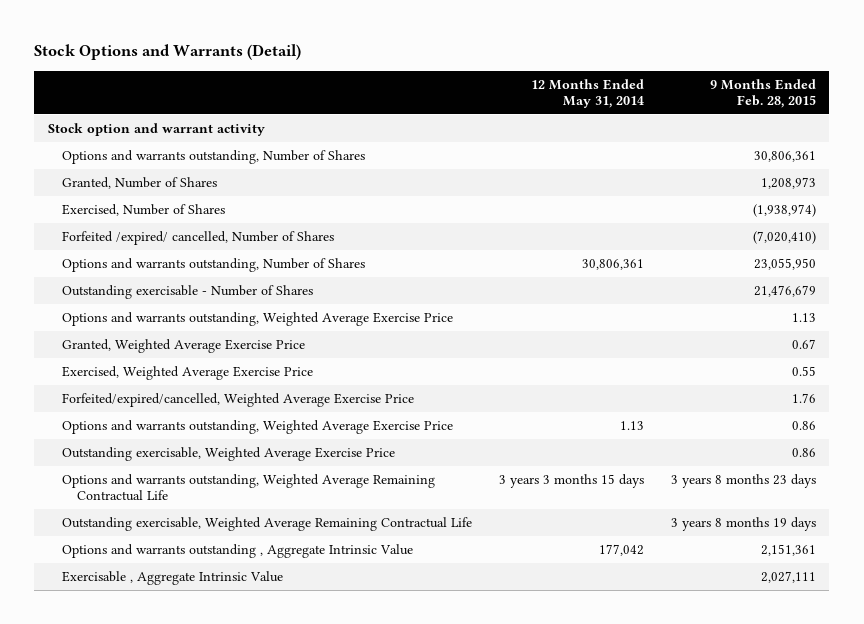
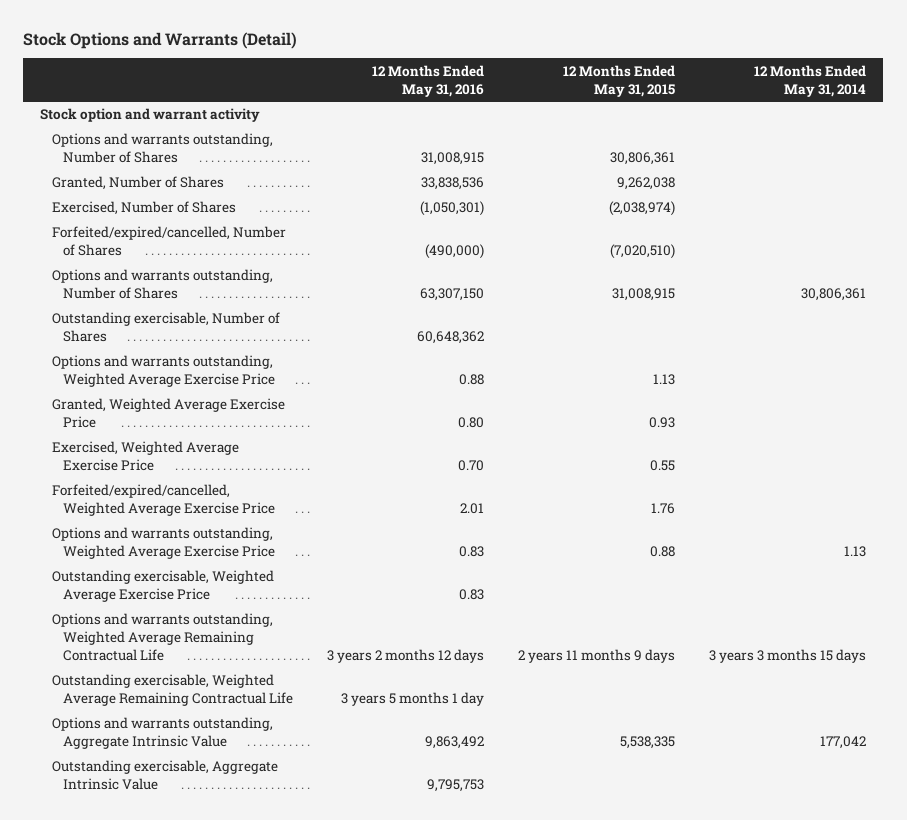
[709,78,816,109] 9 Months Ended Feb. 28, 2015 -> none
none -> [371,64,484,97] 12 Months Ended May 31, 2016
none -> [563,64,676,97] 12 Months Ended May 31, 2015
[62,230,335,245] Forfeited /expired/ cancelled, Number of Shares -> [51,226,286,257] Forfeited/expired/cancelled, Number of Shares
[62,284,314,299] Outstanding exercisable - Number of Shares -> [51,312,280,343] Outstanding exercisable, Number of Shares
[62,543,414,558] Options and warrants outstanding , Aggregate Intrinsic Value -> [51,717,273,750] Options and warrants outstanding, Aggregate Intrinsic Value
[62,570,284,585] Exercisable , Aggregate Intrinsic Value -> [51,760,278,791] Outstanding exercisable, Aggregate Intrinsic Value

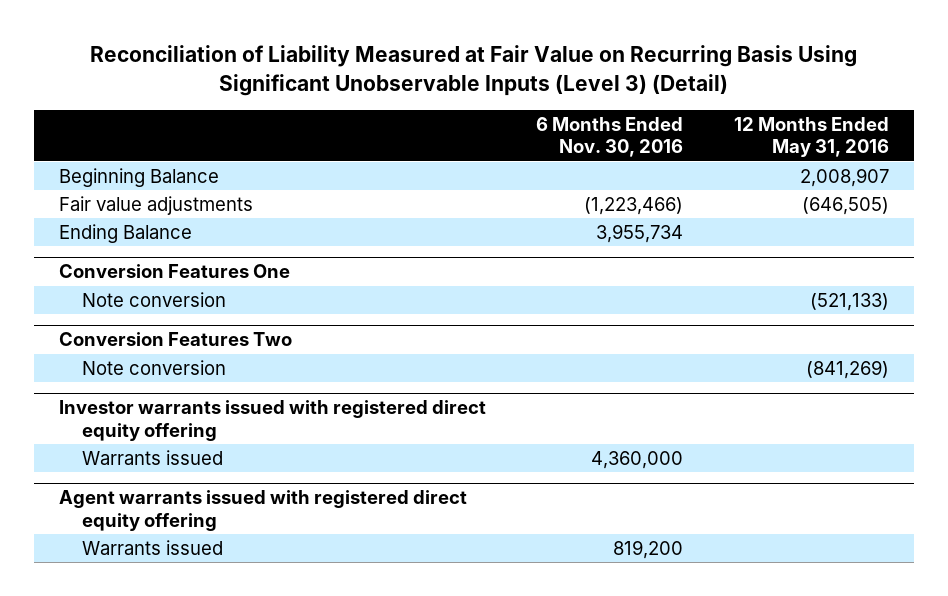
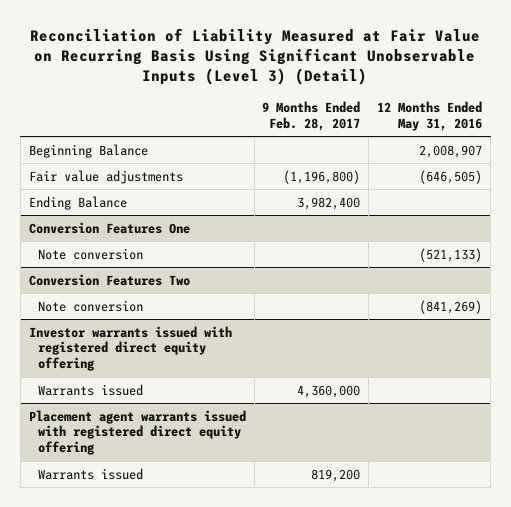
[536,116,684,158] 6 Months Ended Nov. 30, 2016 -> none
none -> [262,100,361,131] 9 Months Ended Feb. 28, 2017
[58,490,467,531] Agent warrants issued with registered direct equity offering -> [28,409,246,456] Placement agent warrants issued with registered direct equity offering

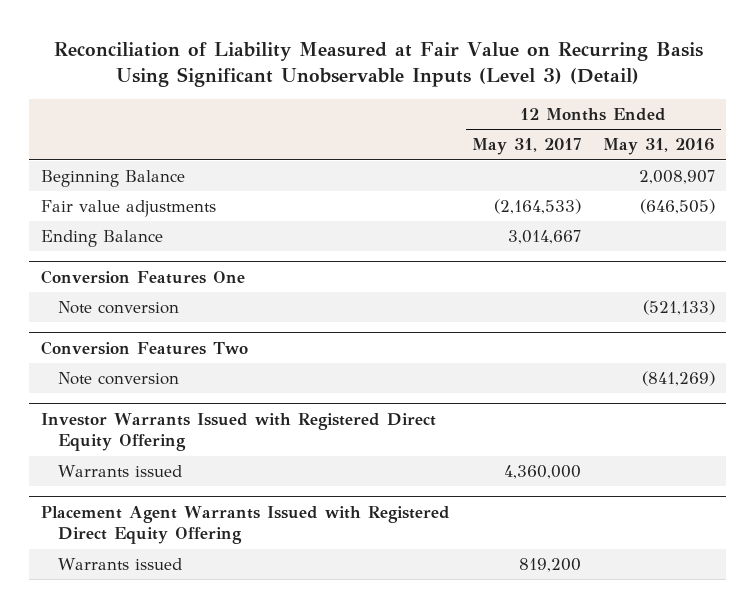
[262,100,361,131] 9 Months Ended Feb. 28, 2017 -> none
none -> [471,138,581,156] May 31, 2017
[28,325,232,372] Investor warrants issued with registered direct equity offering -> [40,412,436,452] Investor Warrants Issued with Registered Direct Equity Offering
[28,409,246,456] Placement agent warrants issued with registered direct equity offering -> [40,505,450,545] Placement Agent Warrants Issued with Registered Direct Equity Offering

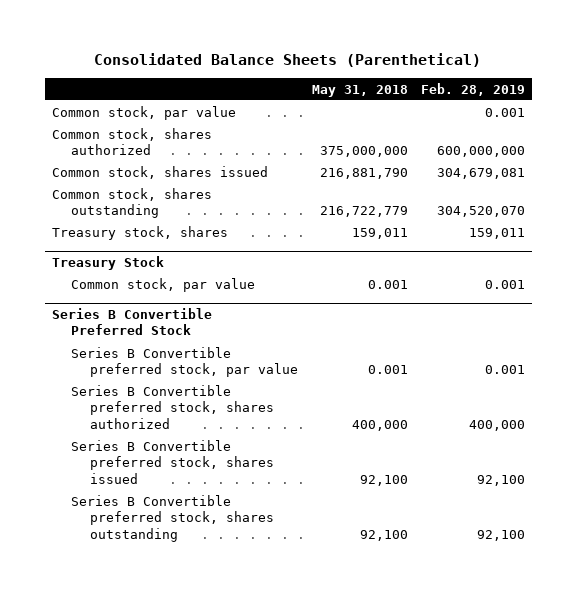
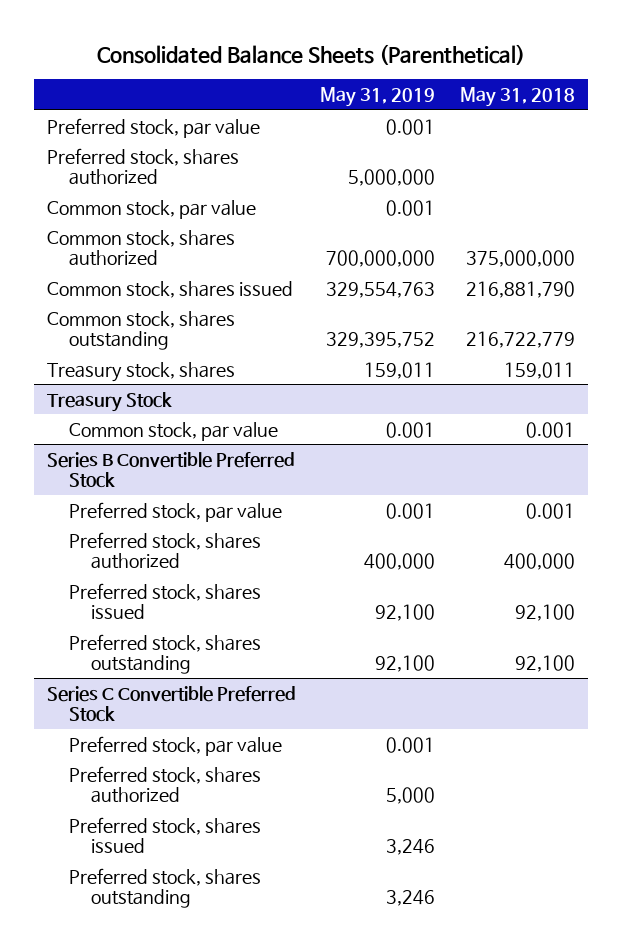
[420,82,525,96] Feb. 28, 2019 -> none
none -> [320,86,436,107] May 31, 2019
none -> [46,117,260,138] Preferred stock, par value
none -> [46,147,239,186] Preferred stock, shares authorized
[70,346,299,378] Series B Convertible preferred stock, par value -> [68,501,282,522] Preferred stock, par value
[70,384,275,429] Series B Convertible preferred stock, shares authorized -> [68,531,261,570] Preferred stock, shares authorized
[70,439,275,484] Series B Convertible preferred stock, shares issued -> [68,582,261,620] Preferred stock, shares issued
[70,494,275,542] Series B Convertible preferred stock, shares outstanding -> [68,633,261,675] Preferred stock, shares outstanding
none -> [46,685,296,723] Series C Convertible Preferred Stock
none -> [68,735,282,756] Preferred stock, par value
none -> [68,765,261,804] Preferred stock, shares authorized
none -> [68,816,261,854] Preferred stock, shares issued
none -> [68,867,261,909] Preferred stock, shares outstanding

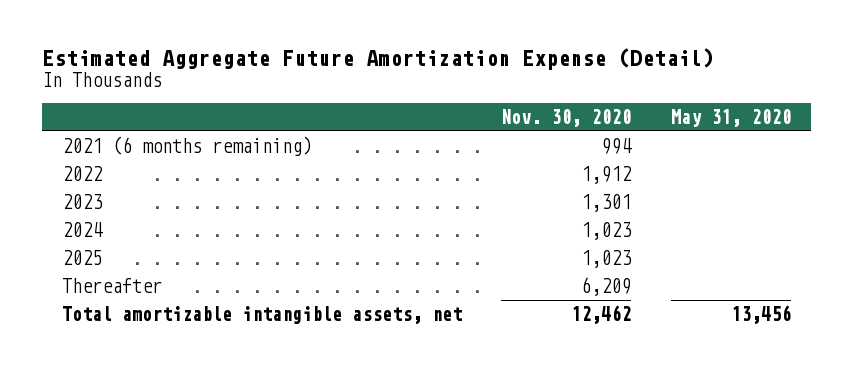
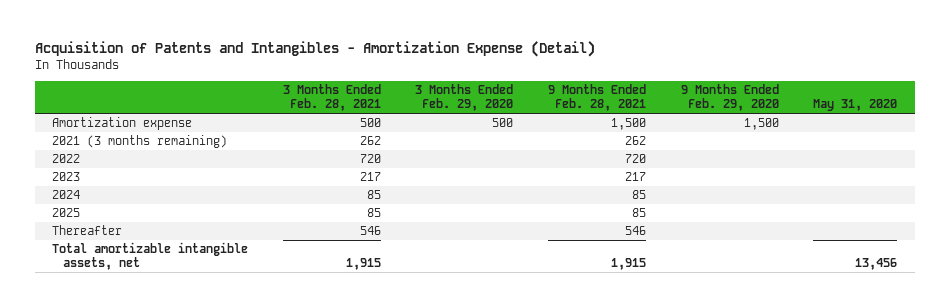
[41,48,714,71] Estimated Aggregate Future Amortization Expense (Detail) -> [34,41,595,58] Acquisition of Patents and Intangibles - Amortization Expense (Detail)
[501,109,632,128] Nov. 30, 2020 -> none
none -> [282,84,381,112] 3 Months Ended Feb. 28, 2021
none -> [415,84,514,112] 3 Months Ended Feb. 29, 2020
none -> [548,84,647,112] 9 Months Ended Feb. 28, 2021
none -> [680,84,779,112] 9 Months Ended Feb. 29, 2020
none -> [52,117,193,131] Amortization expense
[61,136,312,157] 2021 (6 months remaining) -> [52,135,228,149] 2021 (3 months remaining)

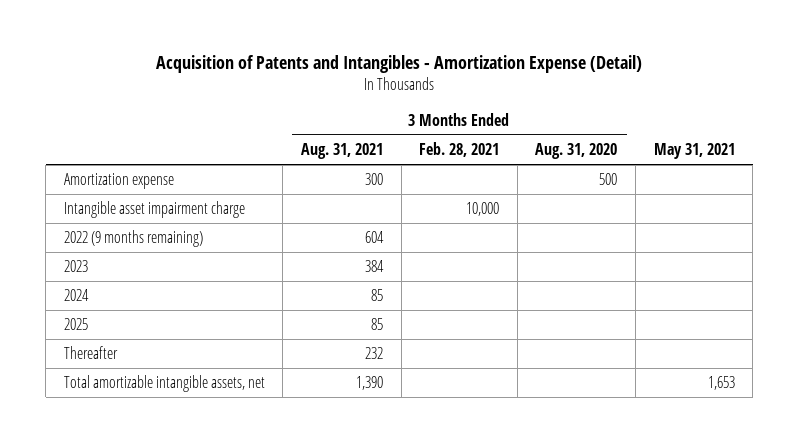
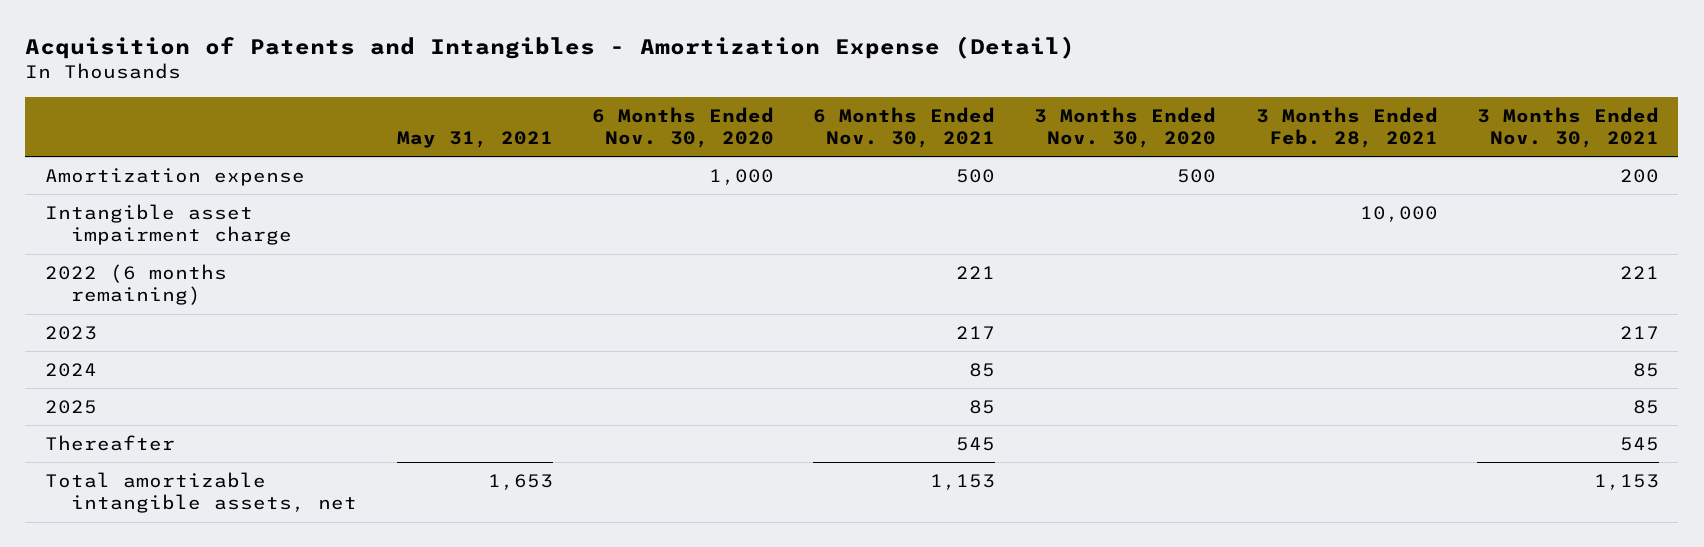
[300,143,383,160] Aug. 31, 2021 -> none
[535,143,618,160] Aug. 31, 2020 -> none
none -> [591,106,774,149] 6 Months Ended Nov. 30, 2020
none -> [813,106,996,149] 6 Months Ended Nov. 30, 2021
none -> [1034,106,1217,149] 3 Months Ended Nov. 30, 2020
none -> [1476,106,1659,149] 3 Months Ended Nov. 30, 2021
[63,230,203,248] 2022 (9 months remaining) -> [45,263,228,306] 2022 (6 months remaining)

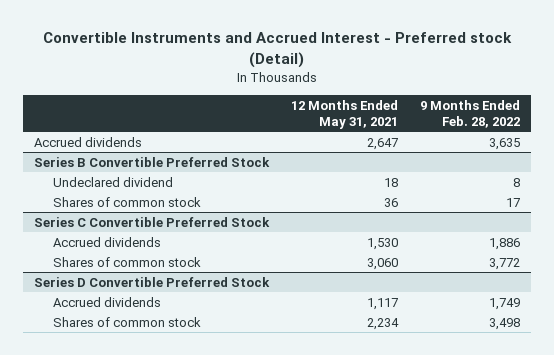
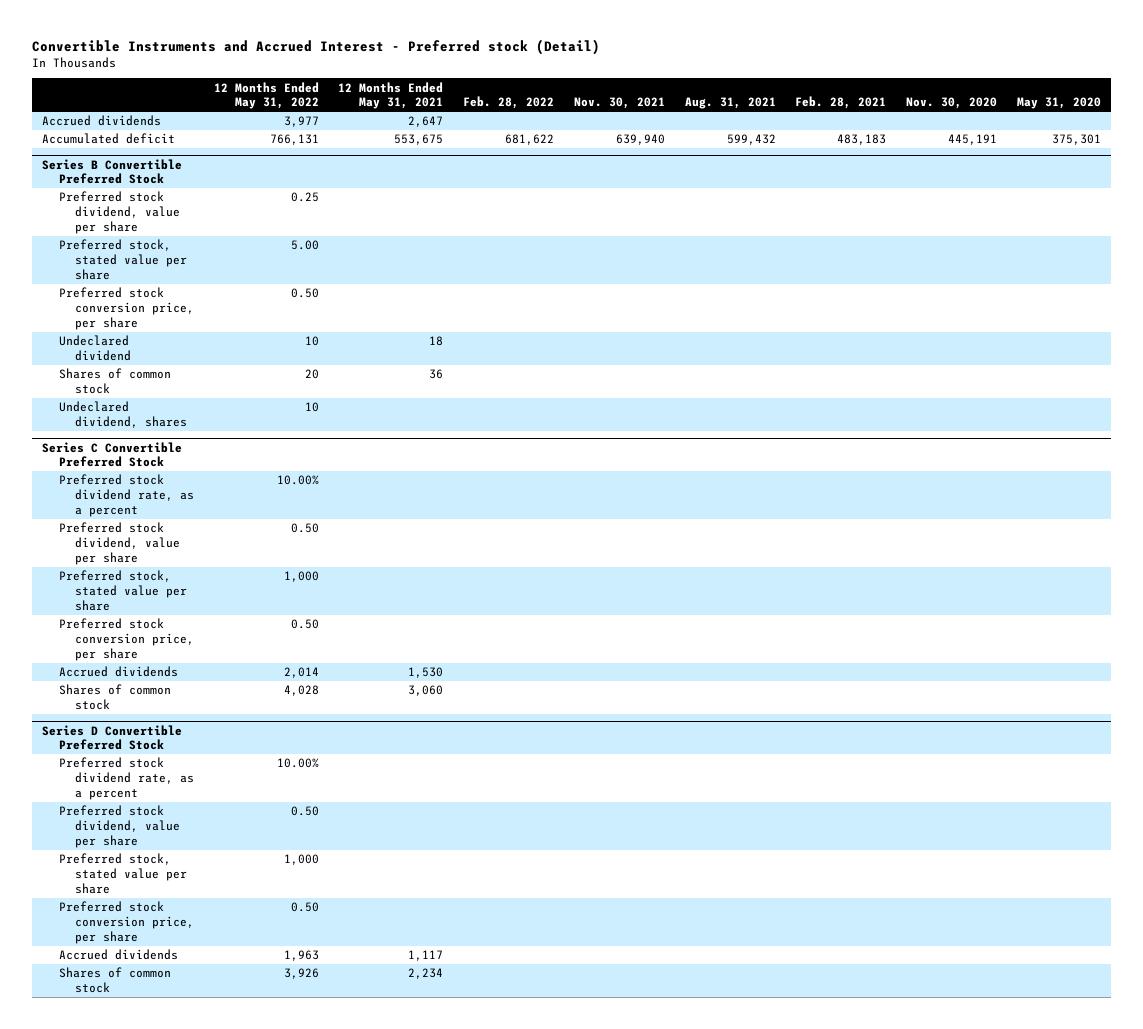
[420,99,521,128] 9 Months Ended Feb. 28, 2022 -> none
none -> [213,81,319,110] 12 Months Ended May 31, 2022
none -> [463,96,555,110] Feb. 28, 2022
none -> [573,97,665,110] Nov. 30, 2021
none -> [684,97,776,110] Aug. 31, 2021
none -> [795,96,887,110] Feb. 28, 2021
none -> [906,97,998,110] Nov. 30, 2020
none -> [1016,97,1101,110] May 31, 2020
none -> [42,133,176,145] Accumulated deficit
none -> [58,191,180,234] Preferred stock dividend, value per share
none -> [58,239,187,280] Preferred stock, stated value per share
none -> [58,287,194,330] Preferred stock conversion price, per share
none -> [58,401,187,428] Undeclared dividend, shares
none -> [58,474,194,517] Preferred stock dividend rate, as a percent
none -> [58,522,180,565] Preferred stock dividend, value per share
none -> [58,570,187,611] Preferred stock, stated value per share
none -> [58,618,194,661] Preferred stock conversion price, per share
none -> [58,757,194,800] Preferred stock dividend rate, as a percent
none -> [58,805,180,848] Preferred stock dividend, value per share
none -> [58,853,187,894] Preferred stock, stated value per share
none -> [58,901,194,944] Preferred stock conversion price, per share

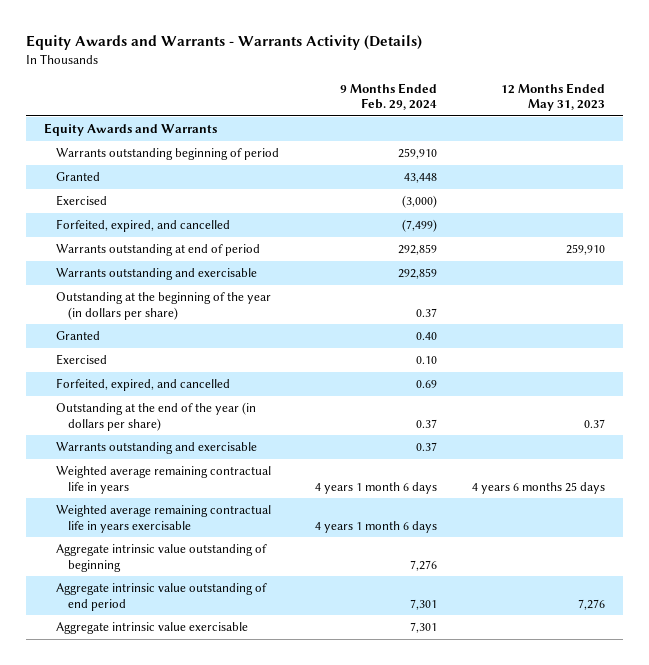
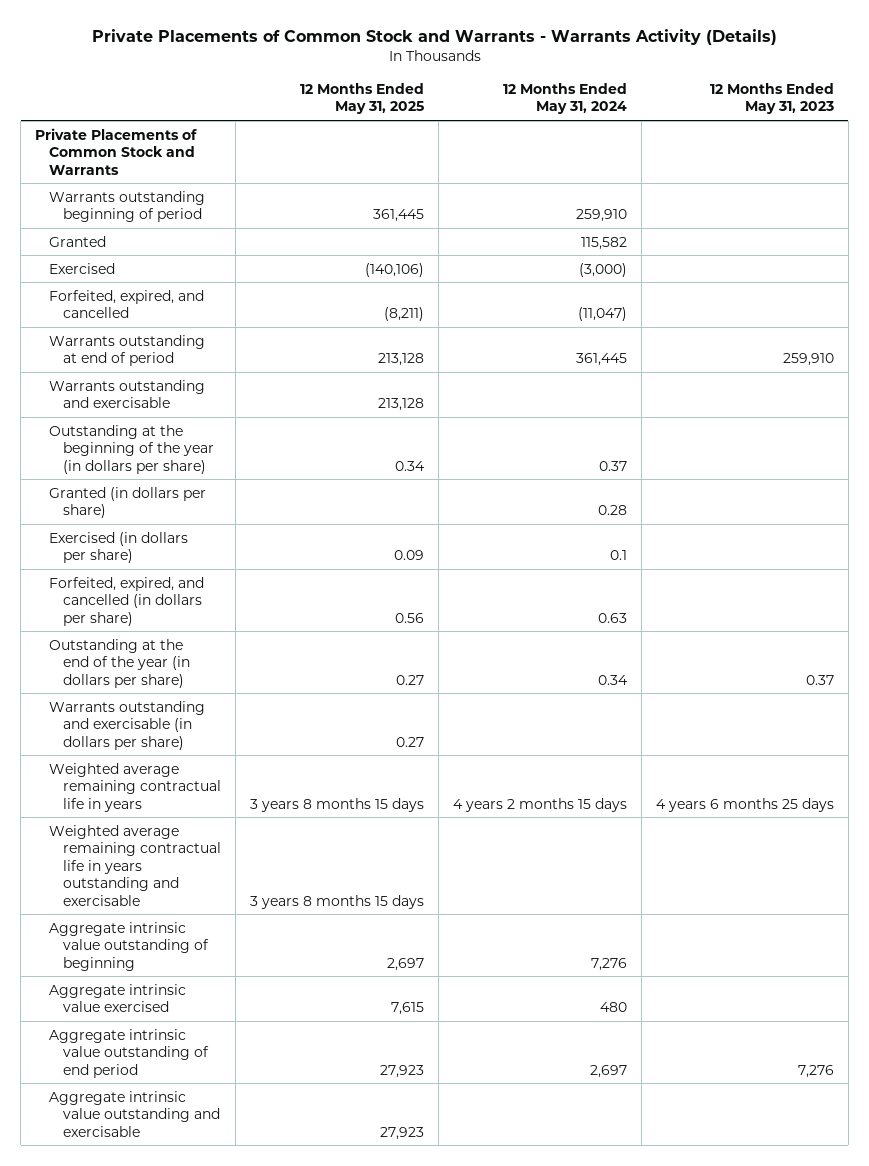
[26,35,423,51] Equity Awards and Warrants - Warrants Activity (Details) -> [91,29,777,46] Private Placements of Common Stock and Warrants - Warrants Activity (Details)
[339,82,437,111] 9 Months Ended Feb. 29, 2024 -> none
none -> [300,82,425,115] 12 Months Ended May 31, 2025
none -> [503,82,628,115] 12 Months Ended May 31, 2024
[43,123,217,137] Equity Awards and Warrants -> none
none -> [35,127,198,175] Private Placements of Common Stock and Warrants
[55,331,100,341] Granted -> [49,486,207,519] Granted (in dollars per share)
[55,354,107,366] Exercised -> [49,531,189,564] Exercised (in dollars per share)
[55,378,230,392] Forfeited, expired, and cancelled -> [49,576,205,626] Forfeited, expired, and cancelled (in dollars per share)
[55,442,257,455] Warrants outstanding and exercisable -> [49,700,206,750] Warrants outstanding and exercisable (in dollars per share)
[55,505,271,533] Weighted average remaining contractual life in years exercisable -> [49,824,222,906] Weighted average remaining contractual life in years outstanding and exercisable
none -> [49,983,187,1013] Aggregate intrinsic value exercised
[55,622,248,635] Aggregate intrinsic value exercisable -> [49,1090,221,1137] Aggregate intrinsic value outstanding and exercisable

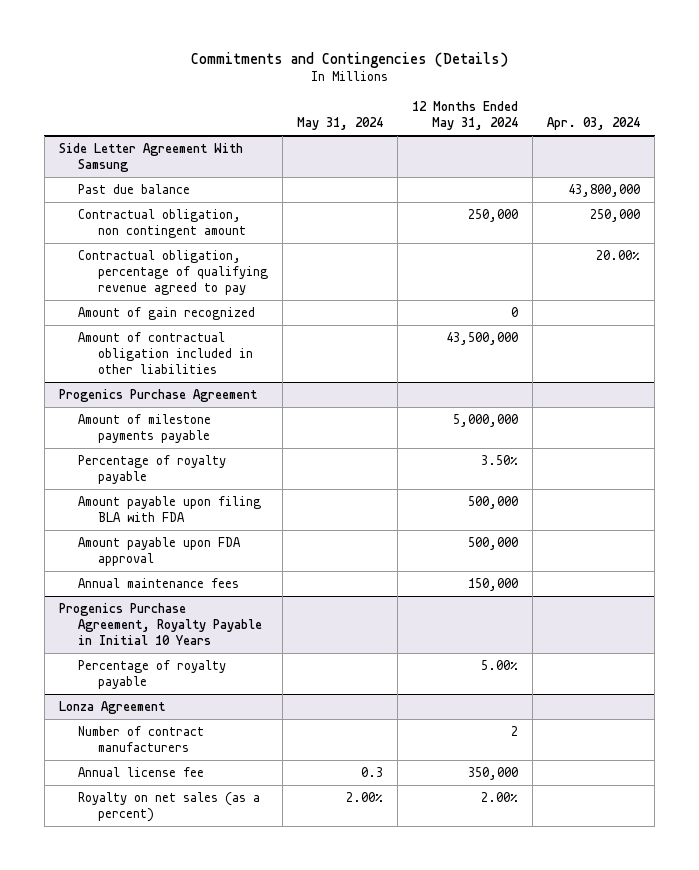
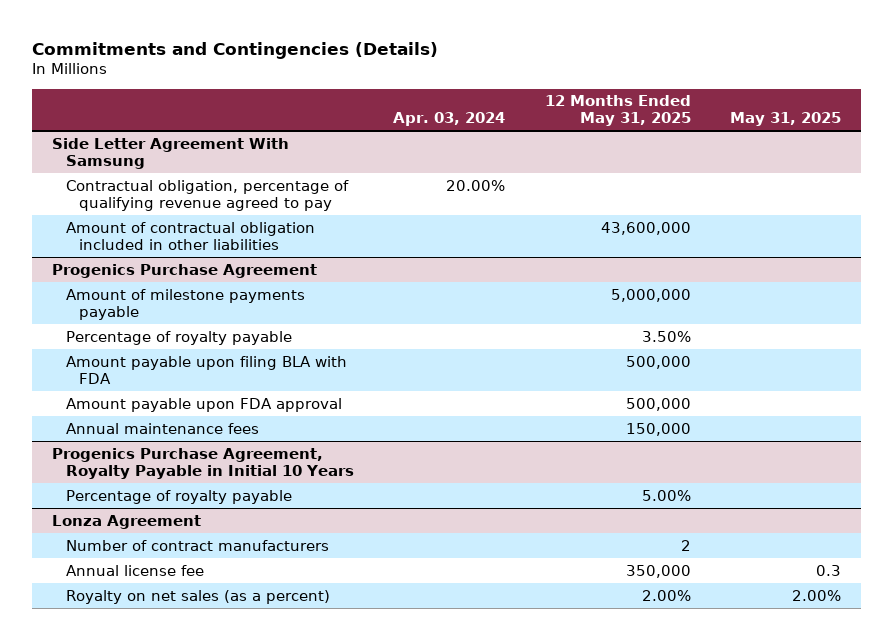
[297,117,384,131] May 31, 2024 -> none
[412,101,519,131] 12 Months Ended May 31, 2024 -> none
none -> [544,95,691,127] 12 Months Ended May 31, 2025
none -> [730,112,842,127] May 31, 2025
[78,184,191,195] Past due balance -> none
[78,209,246,238] Contractual obligation, non contingent amount -> none
[78,307,256,321] Amount of gain recognized -> none

